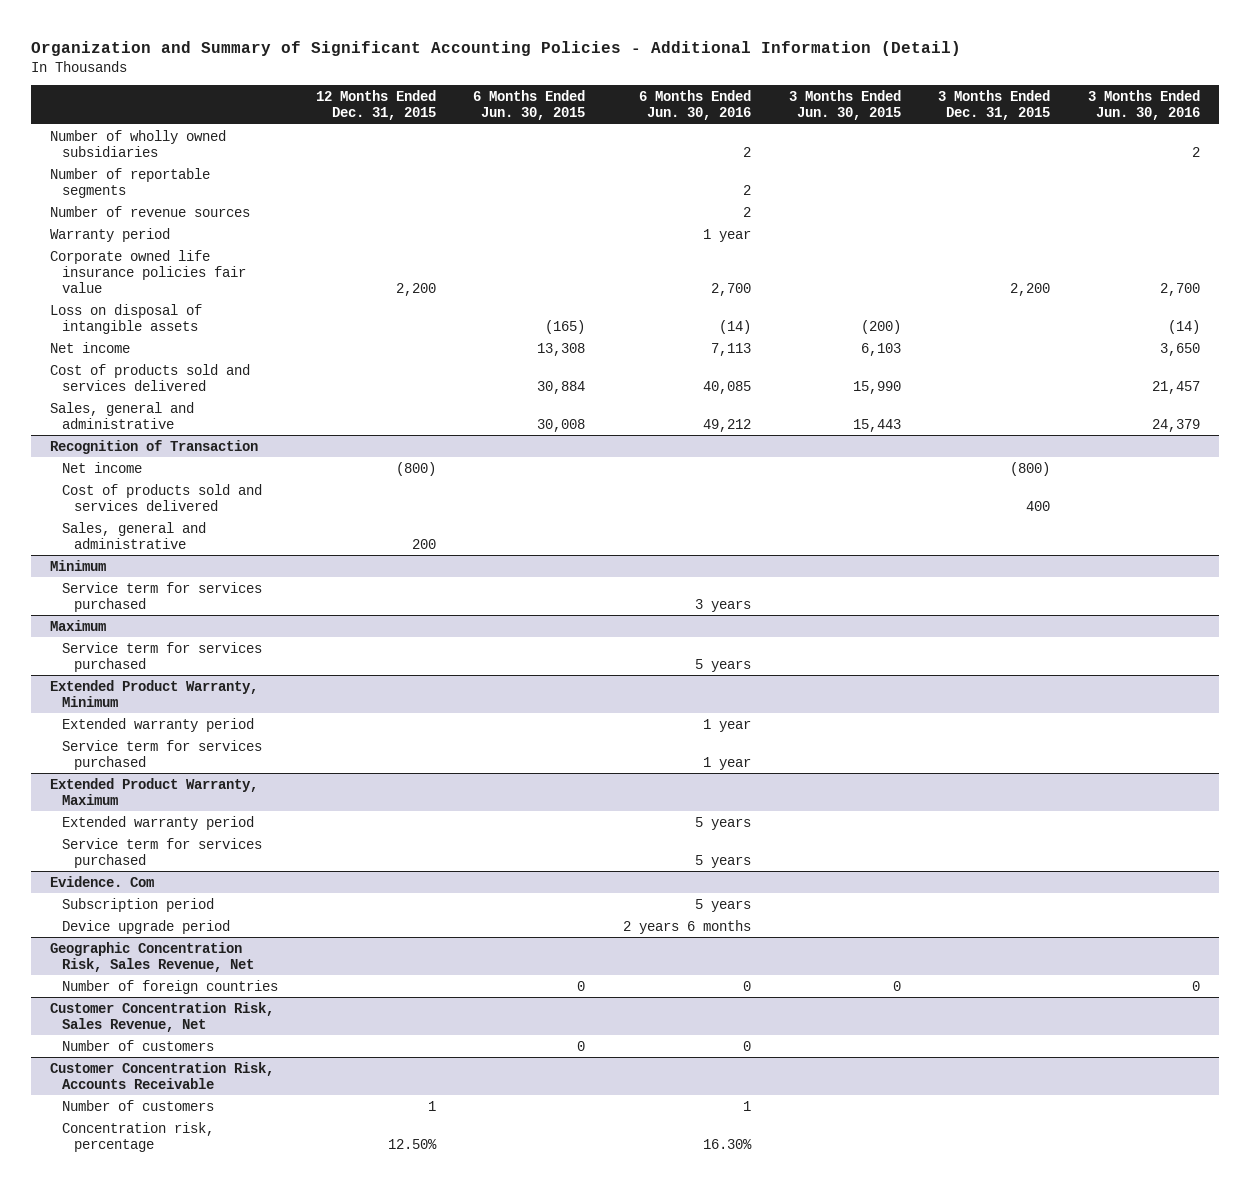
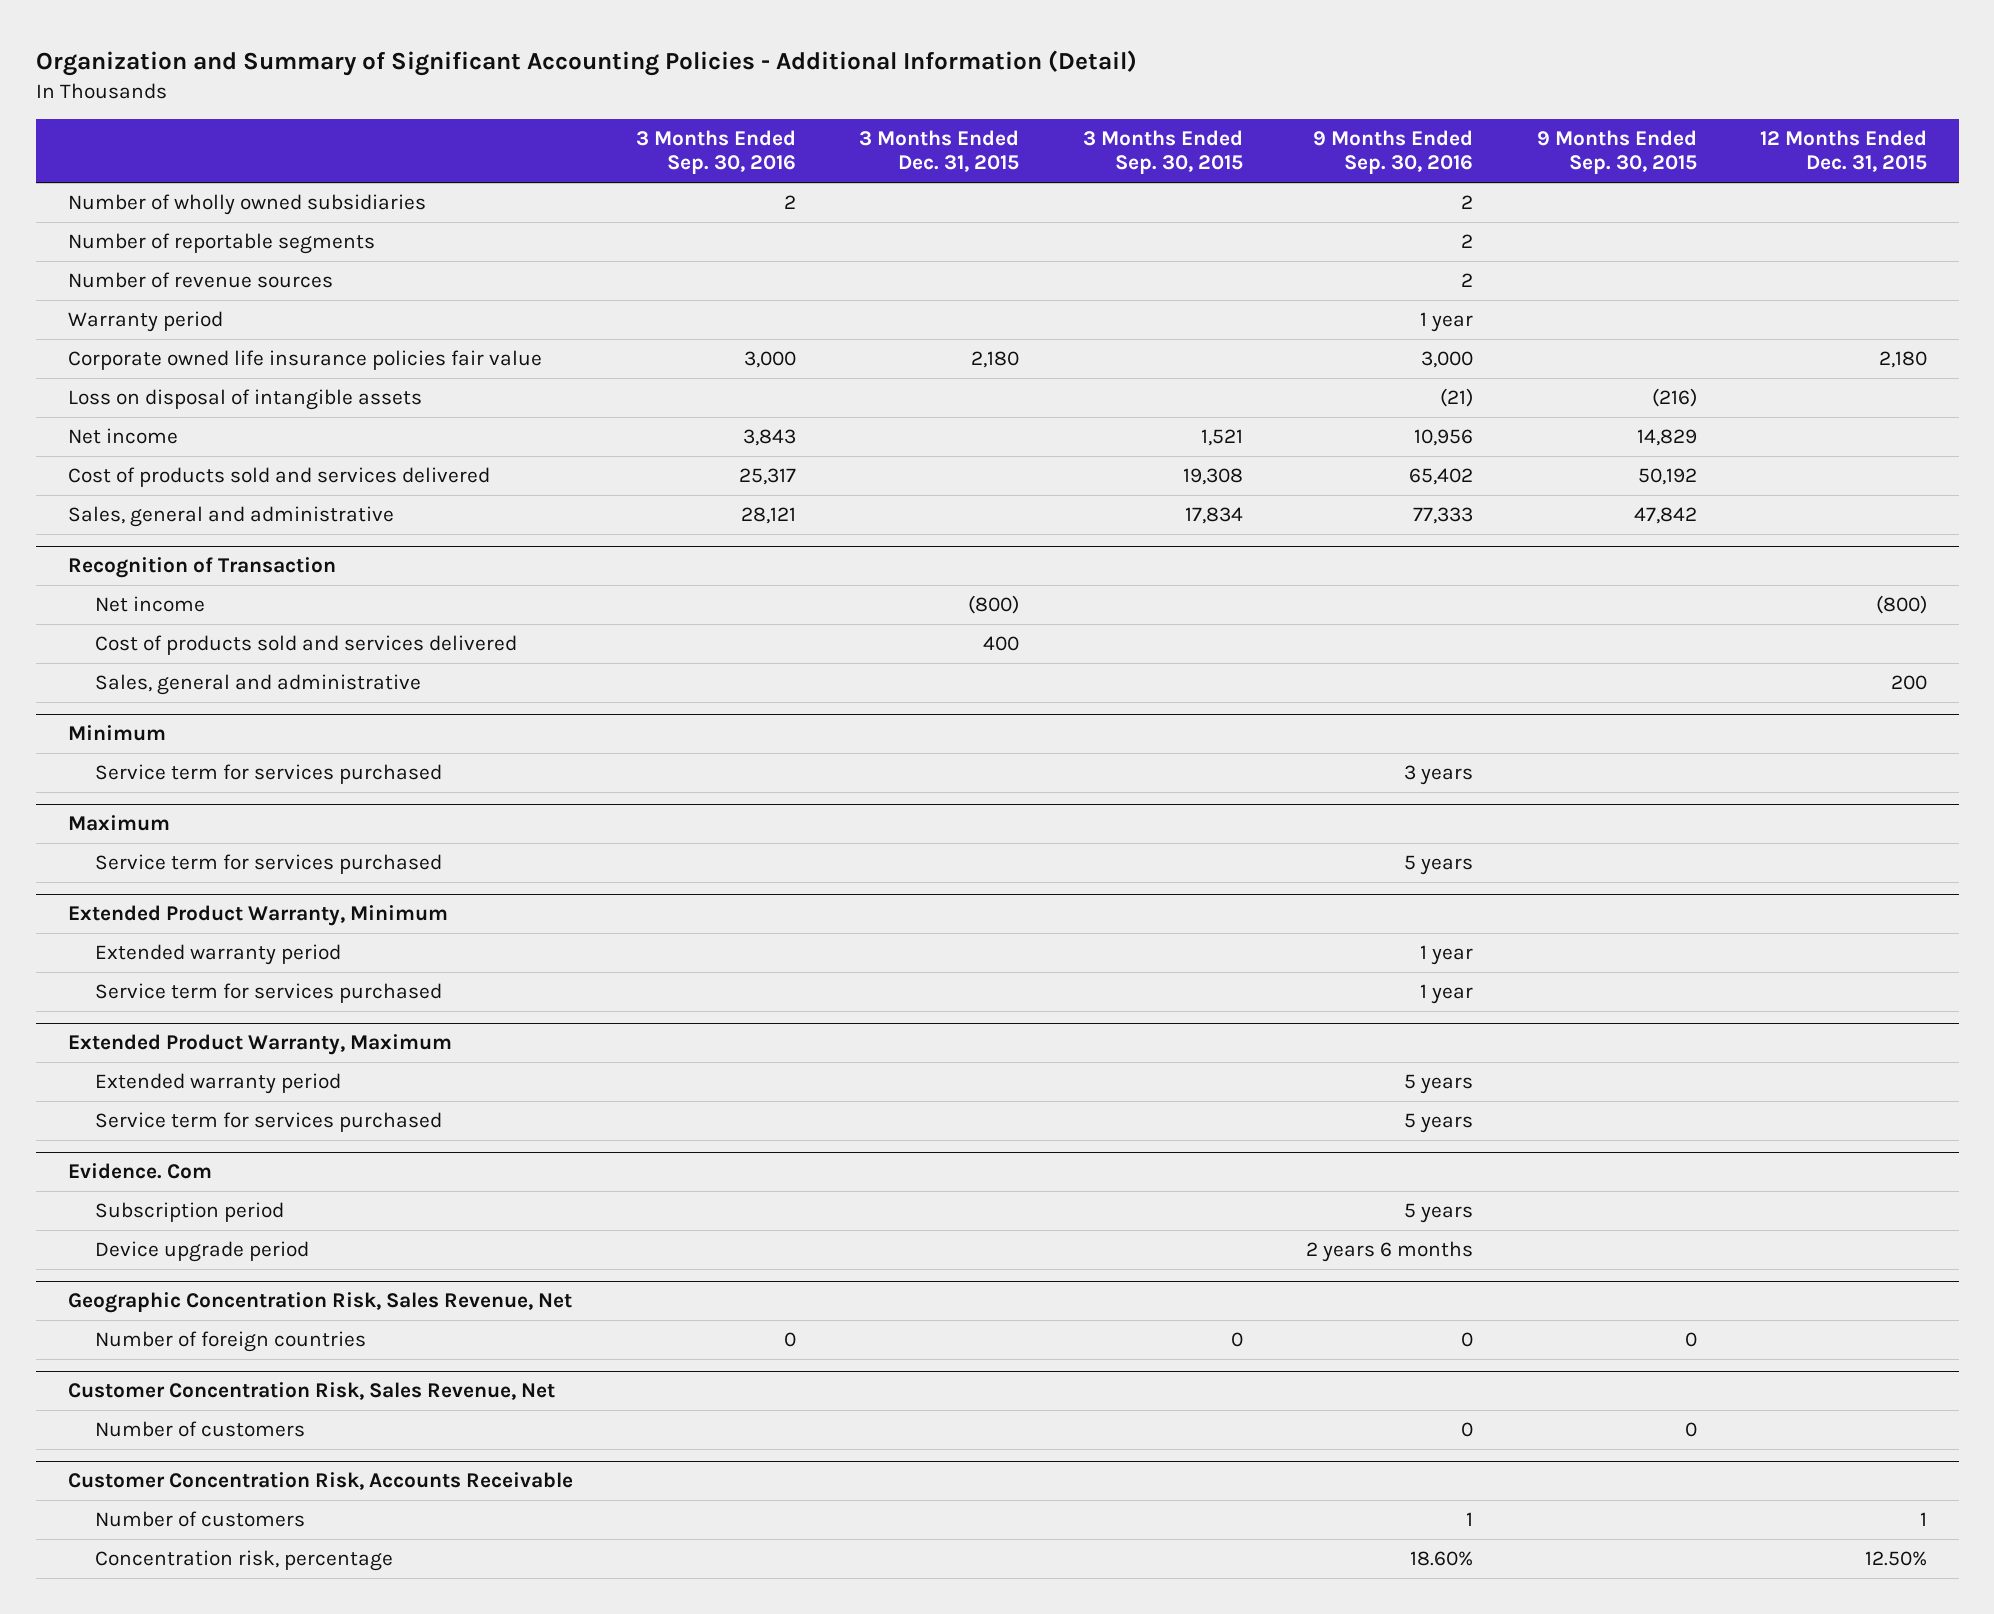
[473,90,586,121] 6 Months Ended Jun. 30, 2015 -> none
[639,90,752,121] 6 Months Ended Jun. 30, 2016 -> none
[788,90,901,121] 3 Months Ended Jun. 30, 2015 -> none
[1087,90,1200,121] 3 Months Ended Jun. 30, 2016 -> none
none -> [635,129,796,175] 3 Months Ended Sep. 30, 2016
none -> [1082,129,1243,175] 3 Months Ended Sep. 30, 2015
none -> [1313,129,1474,175] 9 Months Ended Sep. 30, 2016
none -> [1536,129,1697,175] 9 Months Ended Sep. 30, 2015
[395,282,436,296] 2,200 -> [1878,350,1927,368] 2,180
[1010,282,1051,296] 2,200 -> [971,350,1020,368] 2,180

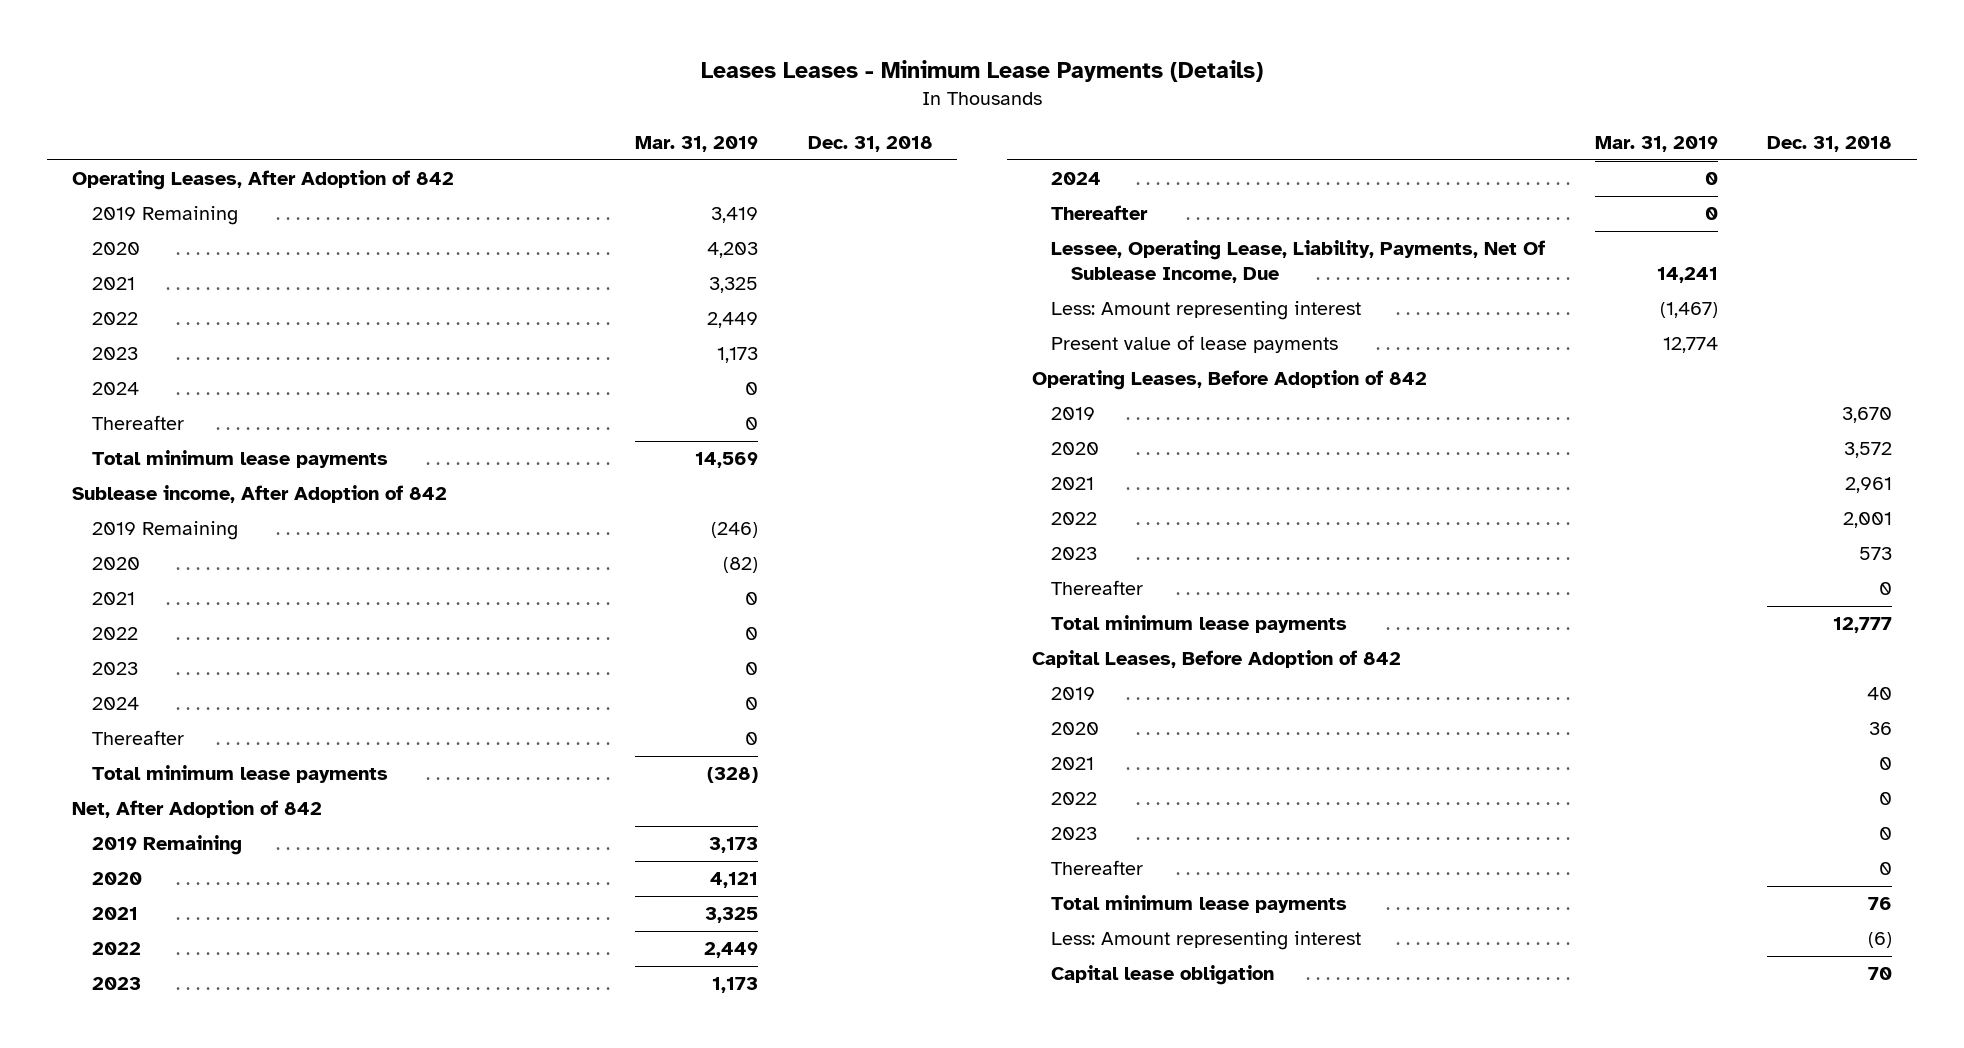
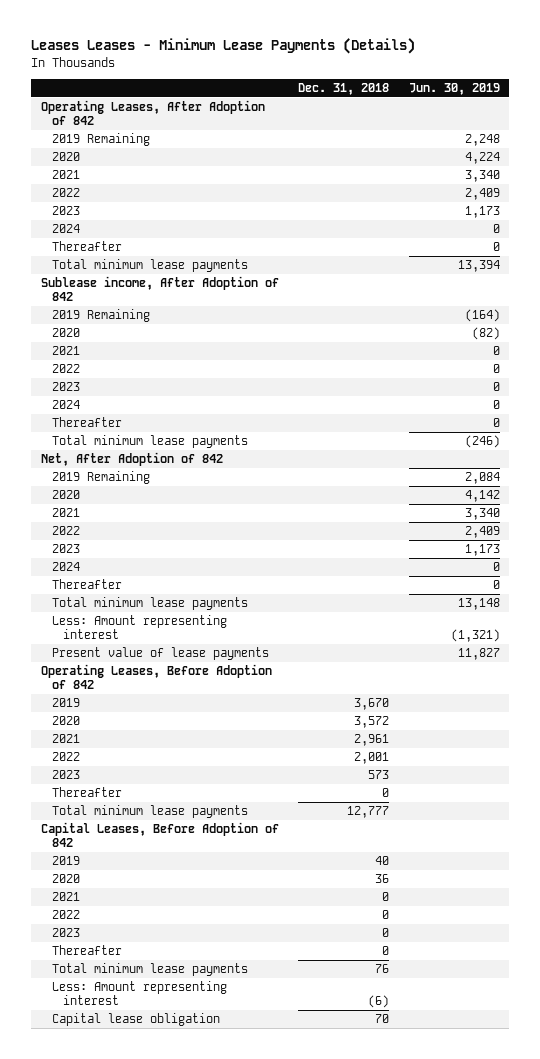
[635,136,759,153] Mar. 31, 2019 -> none
none -> [408,83,500,96] Jun. 30, 2019
[1051,240,1546,284] Lessee, Operating Lease, Liability, Payments, Net Of Sublease Income, Due -> [51,597,248,611] Total minimum lease payments

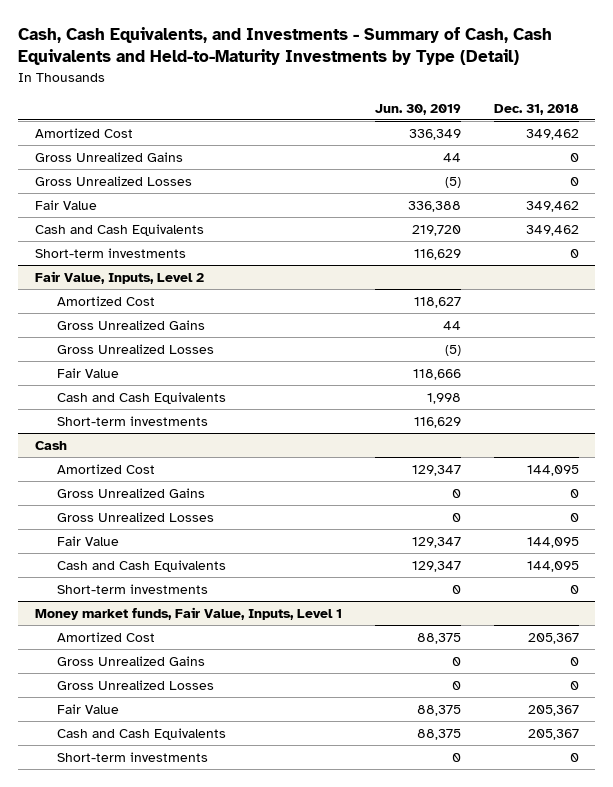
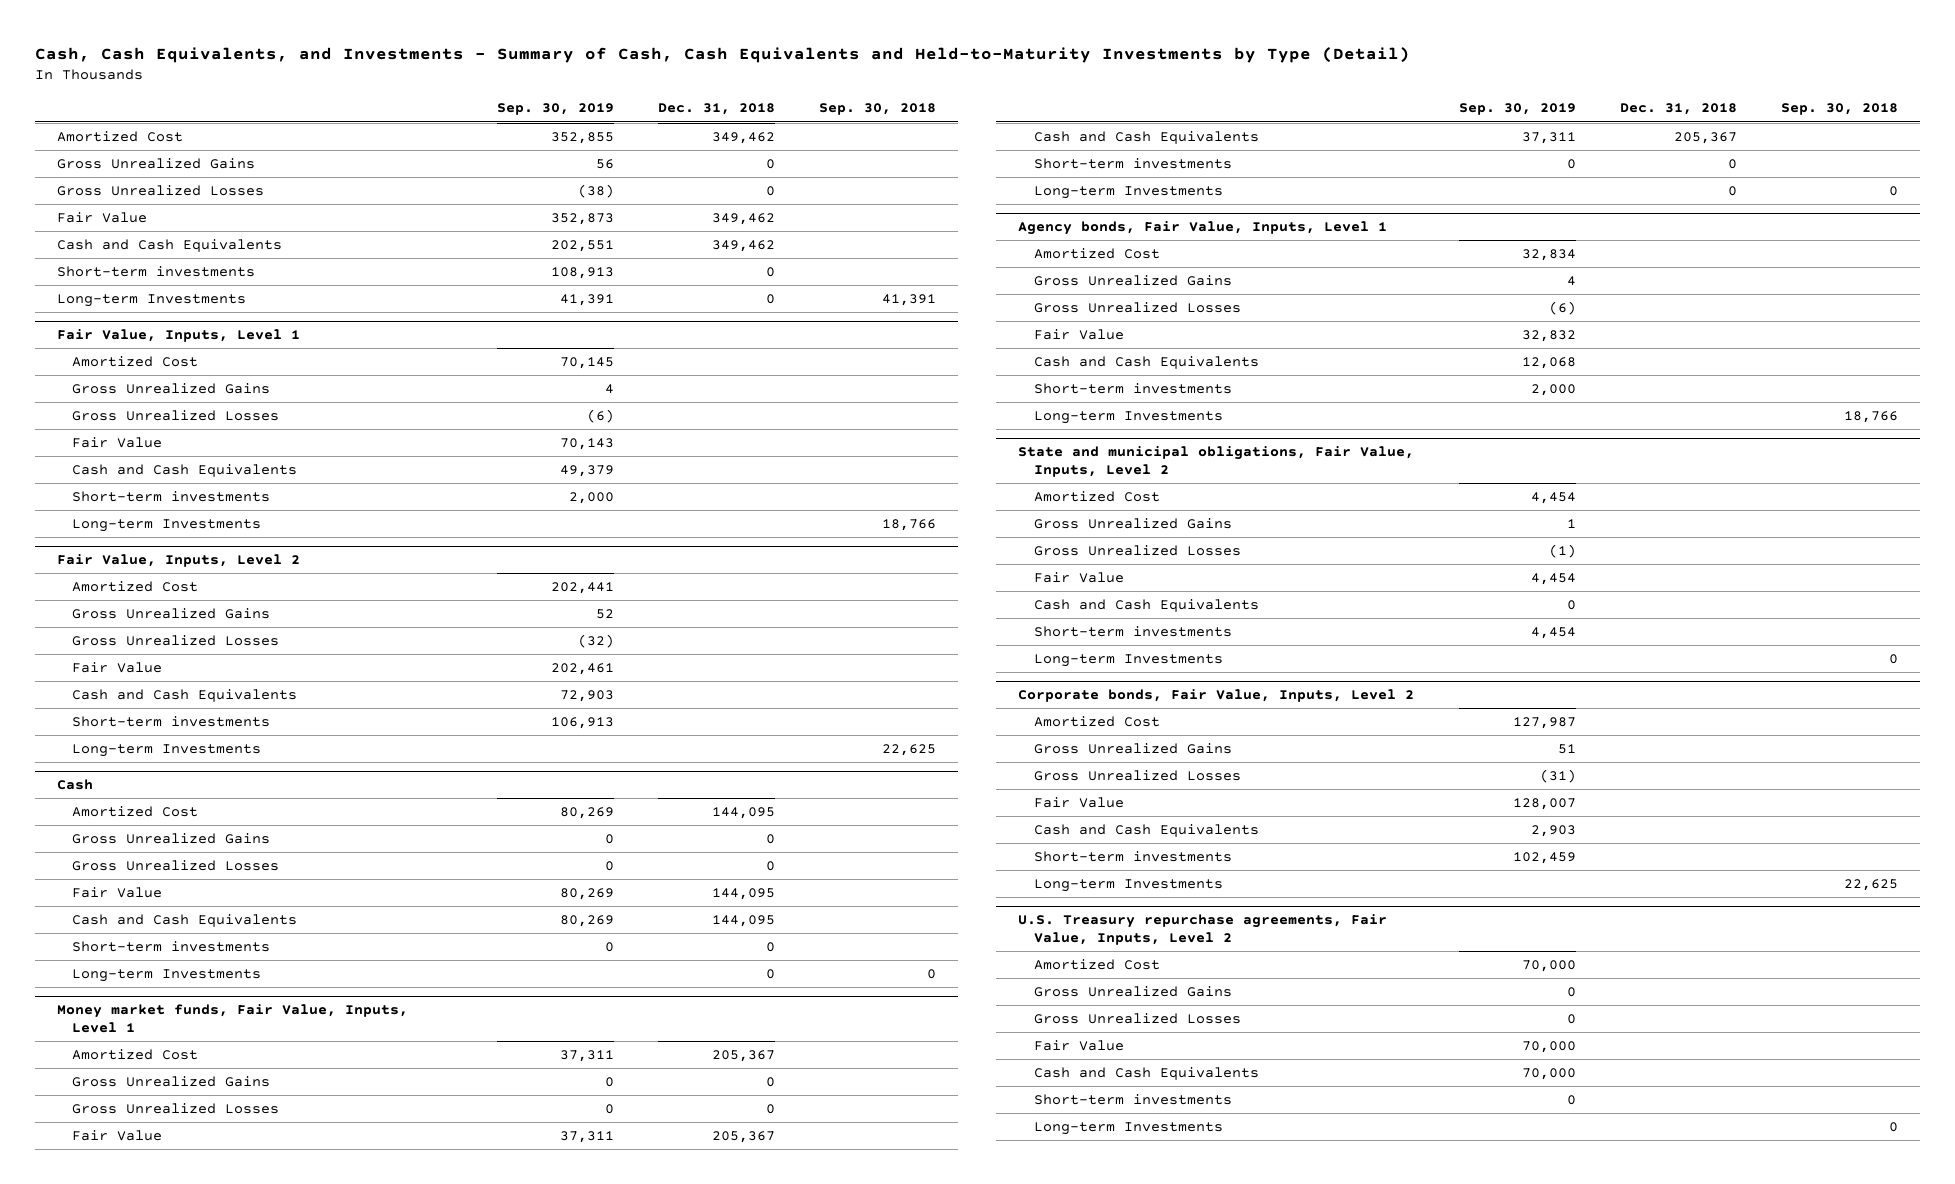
[374,103,461,115] Jun. 30, 2019 -> none
none -> [497,103,615,116] Sep. 30, 2019
none -> [819,103,937,116] Sep. 30, 2018
none -> [56,294,246,308] Long-term Investments
none -> [56,329,300,343] Fair Value, Inputs, Level 1
none -> [72,356,199,368] Amortized Cost
none -> [72,383,271,395] Gross Unrealized Gains
none -> [72,410,280,422] Gross Unrealized Losses
none -> [72,437,163,449] Fair Value
none -> [72,464,298,478] Cash and Cash Equivalents
none -> [72,491,271,503] Short-term investments
none -> [72,519,262,533] Long-term Investments
none -> [72,744,262,758] Long-term Investments
none -> [72,969,262,983] Long-term Investments
none -> [1033,186,1223,200] Long-term Investments
none -> [1018,221,1388,236] Agency bonds, Fair Value, Inputs, Level 1
none -> [1033,248,1160,260] Amortized Cost
none -> [1033,275,1232,287] Gross Unrealized Gains
none -> [1033,302,1241,314] Gross Unrealized Losses
none -> [1033,329,1124,341] Fair Value
none -> [1033,356,1259,370] Cash and Cash Equivalents
none -> [1033,383,1232,395] Short-term investments
none -> [1033,411,1223,425] Long-term Investments
none -> [1018,446,1415,478] State and municipal obligations, Fair Value, Inputs, Level 2
none -> [1033,491,1160,503] Amortized Cost
none -> [1033,518,1232,530] Gross Unrealized Gains
none -> [1033,545,1241,557] Gross Unrealized Losses
none -> [1033,572,1124,584] Fair Value
none -> [1033,599,1259,613] Cash and Cash Equivalents
none -> [1033,626,1232,638] Short-term investments
none -> [1033,654,1223,668] Long-term Investments
none -> [1018,689,1415,703] Corporate bonds, Fair Value, Inputs, Level 2
none -> [1033,716,1160,728] Amortized Cost
none -> [1033,743,1232,755] Gross Unrealized Gains
none -> [1033,770,1241,782] Gross Unrealized Losses
none -> [1033,797,1124,809] Fair Value
none -> [1033,824,1259,838] Cash and Cash Equivalents
none -> [1033,851,1232,863] Short-term investments
none -> [1033,879,1223,893] Long-term Investments
none -> [1018,914,1388,946] U.S. Treasury repurchase agreements, Fair Value, Inputs, Level 2
none -> [1033,959,1160,971] Amortized Cost
none -> [1033,986,1232,998] Gross Unrealized Gains
none -> [1033,1013,1241,1025] Gross Unrealized Losses
none -> [1033,1040,1124,1052] Fair Value
none -> [1033,1067,1259,1081] Cash and Cash Equivalents
none -> [1033,1094,1232,1106] Short-term investments
none -> [1033,1122,1223,1136] Long-term Investments

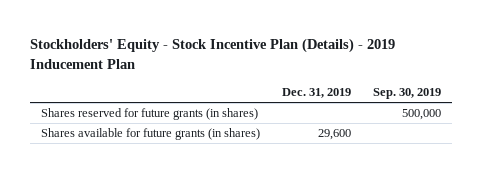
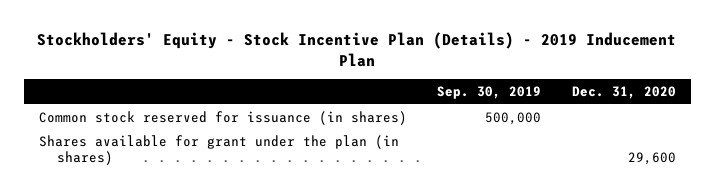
[281,87,351,98] Dec. 31, 2019 -> none
none -> [571,86,676,100] Dec. 31, 2020
[40,108,258,121] Shares reserved for future grants (in shares) -> [39,110,408,125] Common stock reserved for issuance (in shares)
[40,128,260,141] Shares available for future grants (in shares) -> [39,134,400,166] Shares available for grant under the plan (in shares)

